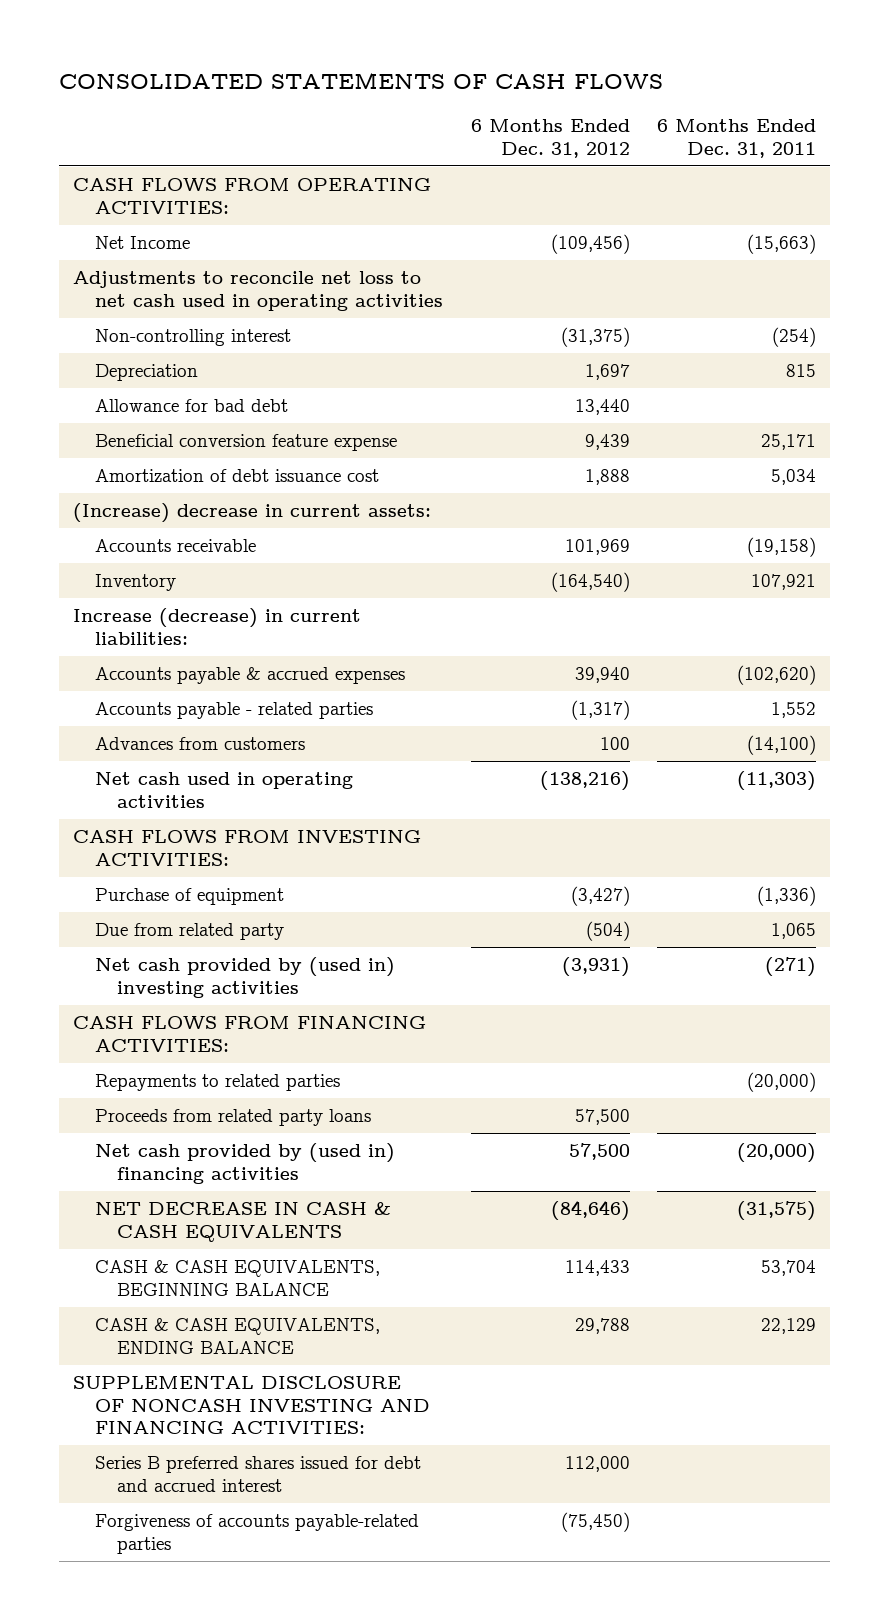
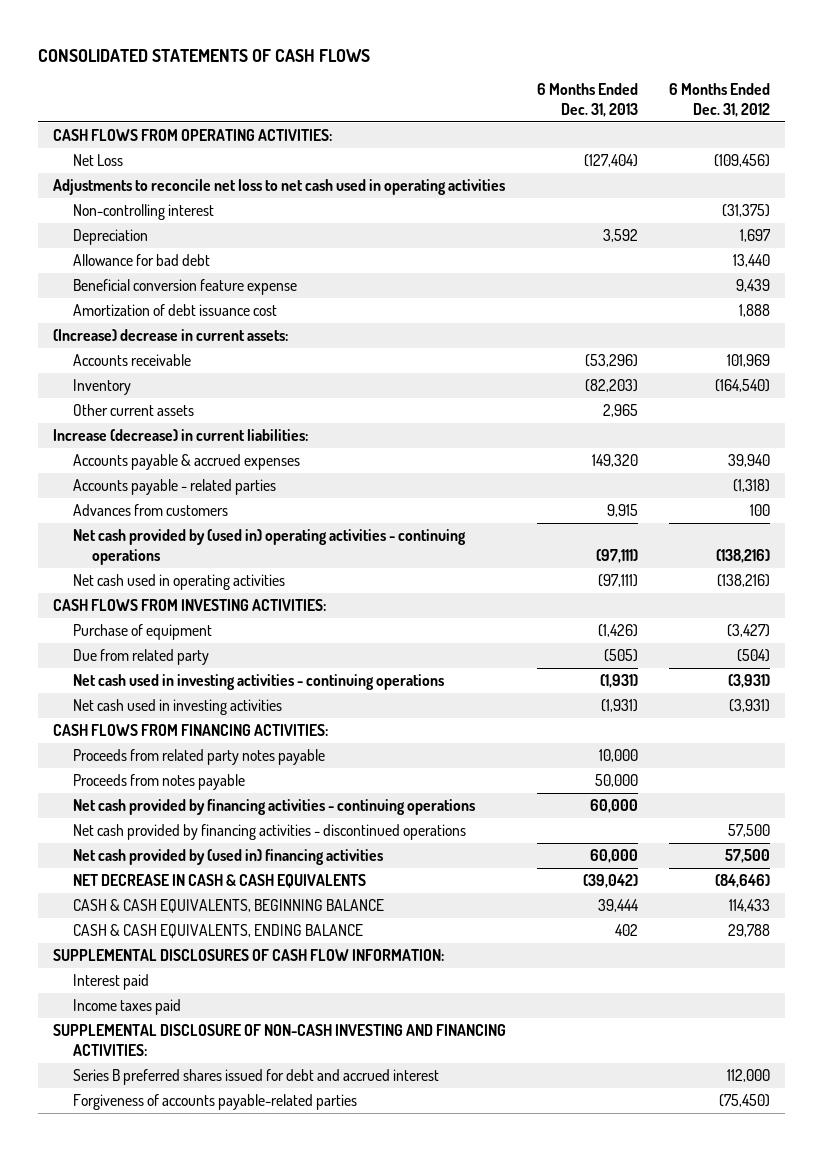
[657,119,817,158] 6 Months Ended Dec. 31, 2011 -> none
none -> [536,82,638,117] 6 Months Ended Dec. 31, 2013
[95,236,191,250] Net Income -> [72,154,123,167] Net Loss
none -> [72,404,194,417] Other current assets
[570,700,630,721] (1,317) -> [732,479,770,493] (1,318)
none -> [72,529,466,565] Net cash provided by (used in) operating activities - continuing operations
[95,957,396,998] Net cash provided by (used in) investing activities -> [72,674,444,691] Net cash used in investing activities - continuing operations
none -> [72,699,282,716] Net cash used in investing activities
[95,1074,341,1092] Repayments to related parties -> none
none -> [72,749,325,766] Proceeds from related party notes payable
none -> [72,774,245,791] Proceeds from notes payable
none -> [72,799,475,816] Net cash provided by financing activities - continuing operations
[95,1109,372,1127] Proceeds from related party loans -> [72,824,466,841] Net cash provided by financing activities - discontinued operations
none -> [53,949,445,962] SUPPLEMENTAL DISCLOSURES OF CASH FLOW INFORMATION:
none -> [72,974,149,991] Interest paid
none -> [72,999,181,1016] Income taxes paid
[72,1376,431,1434] SUPPLEMENTAL DISCLOSURE OF NONCASH INVESTING AND FINANCING ACTIVITIES: -> [53,1024,507,1056] SUPPLEMENTAL DISCLOSURE OF NON-CASH INVESTING AND FINANCING ACTIVITIES:

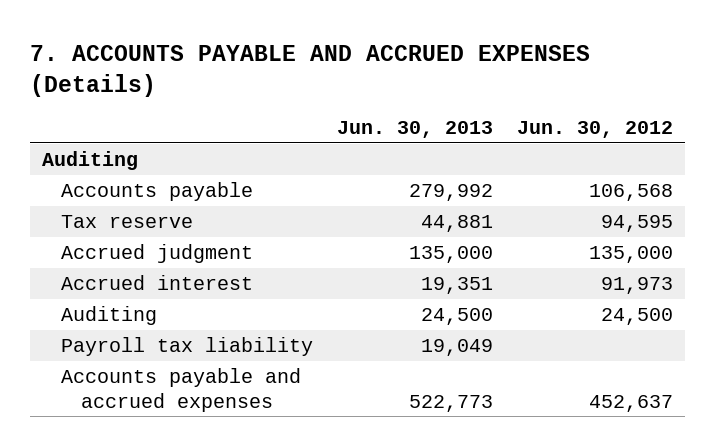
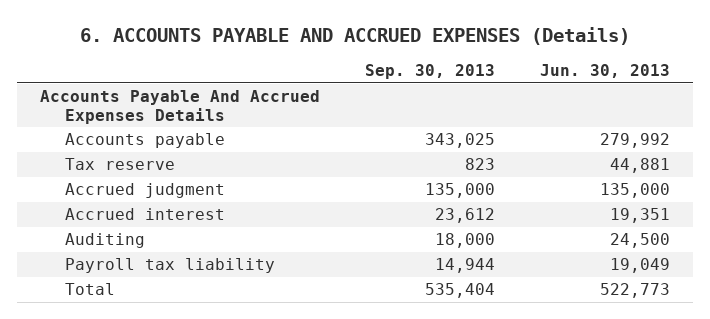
[29,44,590,98] 7. ACCOUNTS PAYABLE AND ACCRUED EXPENSES (Details) -> [79,26,630,45] 6. ACCOUNTS PAYABLE AND ACCRUED EXPENSES (Details)
[516,120,673,138] Jun. 30, 2012 -> none
none -> [364,64,495,80] Sep. 30, 2013
[41,150,138,170] Auditing -> [39,90,320,124] Accounts Payable And Accrued Expenses Details
[61,367,302,412] Accounts payable and accrued expenses -> [65,283,116,296] Total

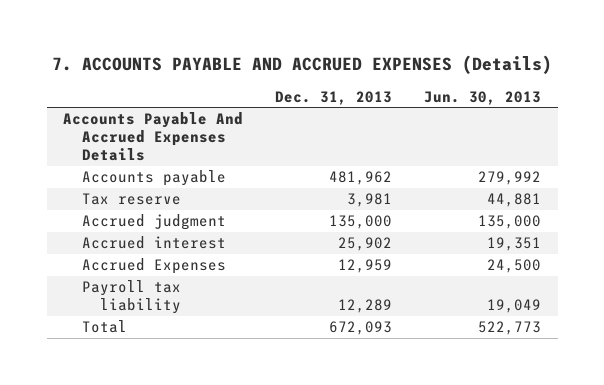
[79,26,630,45] 6. ACCOUNTS PAYABLE AND ACCRUED EXPENSES (Details) -> [52,55,553,75] 7. ACCOUNTS PAYABLE AND ACCRUED EXPENSES (Details)
[364,64,495,80] Sep. 30, 2013 -> none
none -> [275,90,393,105] Dec. 31, 2013
[65,233,146,249] Auditing -> [81,258,226,275] Accrued Expenses

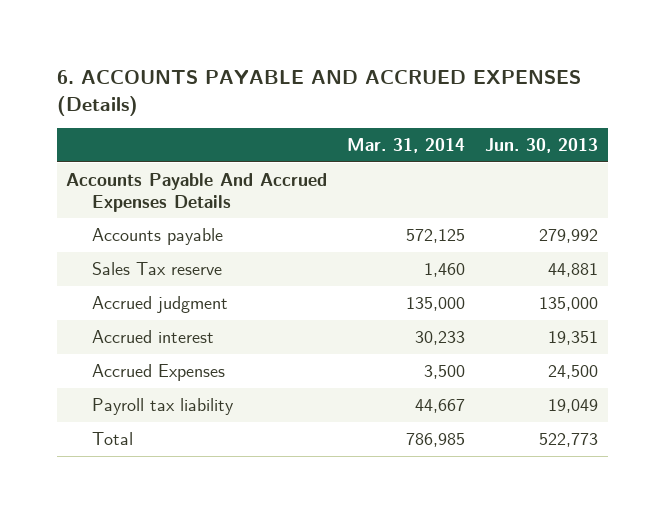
[52,55,553,75] 7. ACCOUNTS PAYABLE AND ACCRUED EXPENSES (Details) -> [56,68,581,116] 6. ACCOUNTS PAYABLE AND ACCRUED EXPENSES (Details)
[275,90,393,105] Dec. 31, 2013 -> none
none -> [347,138,466,154] Mar. 31, 2014
[81,193,181,206] Tax reserve -> [92,261,223,275] Sales Tax reserve

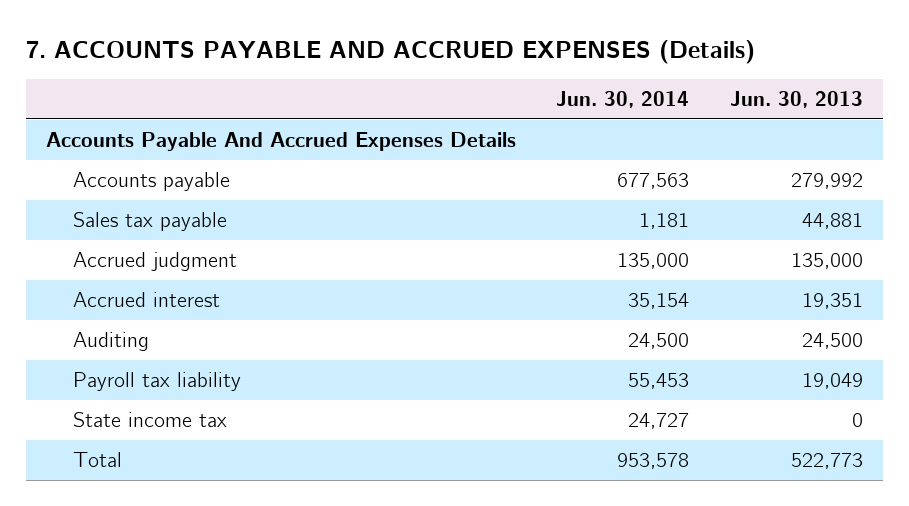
[56,68,581,116] 6. ACCOUNTS PAYABLE AND ACCRUED EXPENSES (Details) -> [26,40,756,65] 7. ACCOUNTS PAYABLE AND ACCRUED EXPENSES (Details)
[347,138,466,154] Mar. 31, 2014 -> none
none -> [556,90,690,108] Jun. 30, 2014
[92,261,223,275] Sales Tax reserve -> [73,212,228,232] Sales tax payable
[92,363,226,381] Accrued Expenses -> [73,332,150,352] Auditing
none -> [73,412,228,428] State income tax

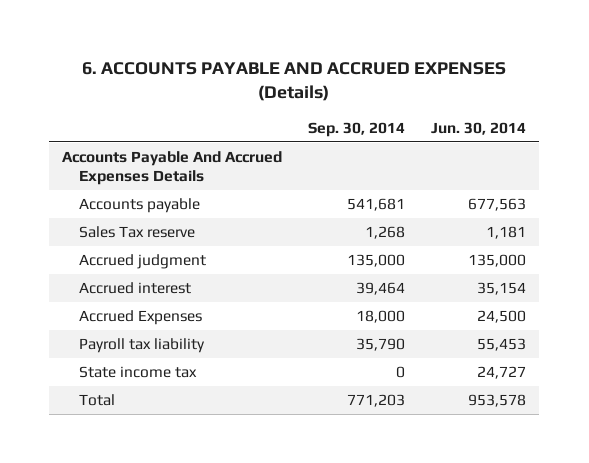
[26,40,756,65] 7. ACCOUNTS PAYABLE AND ACCRUED EXPENSES (Details) -> [82,61,507,101] 6. ACCOUNTS PAYABLE AND ACCRUED EXPENSES (Details)
[729,90,863,108] Jun. 30, 2013 -> none
none -> [308,121,406,137] Sep. 30, 2014
[73,212,228,232] Sales tax payable -> [79,226,196,239] Sales Tax reserve
[73,332,150,352] Auditing -> [79,310,203,326] Accrued Expenses

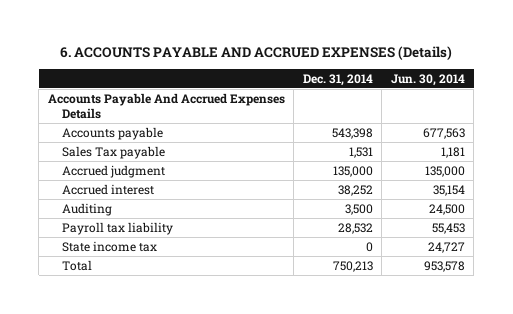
[308,121,406,137] Sep. 30, 2014 -> none
none -> [302,73,373,86] Dec. 31, 2014
[79,226,196,239] Sales Tax reserve -> [61,145,165,159] Sales Tax payable
[79,310,203,326] Accrued Expenses -> [61,202,112,216] Auditing

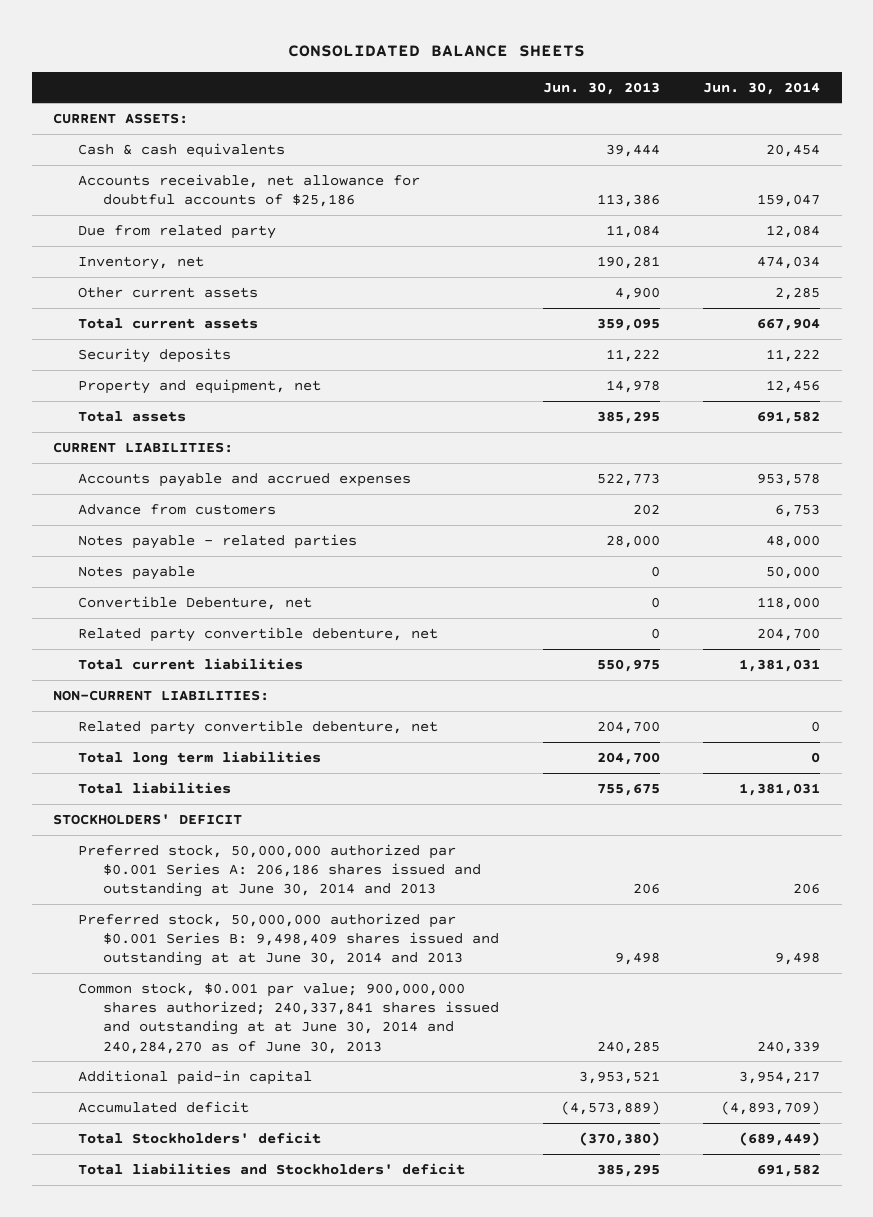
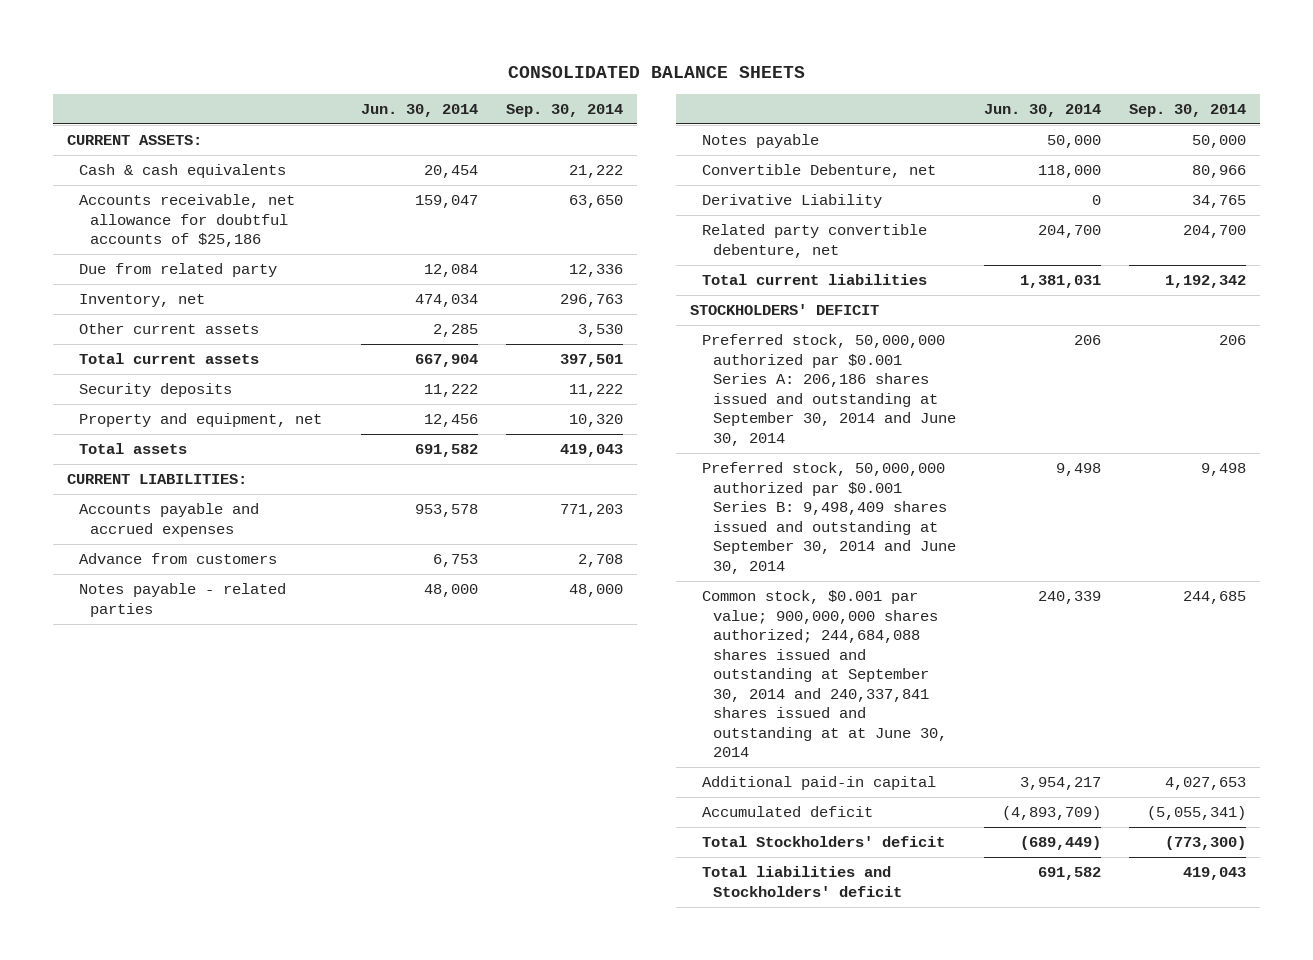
[542,81,660,95] Jun. 30, 2013 -> none
none -> [505,103,623,117] Sep. 30, 2014
none -> [701,194,882,209] Derivative Liability
[53,689,270,701] NON-CURRENT LIABILITIES: -> none
[78,719,439,735] Related party convertible debenture, net -> none
[78,750,322,766] Total long term liabilities -> none
[78,781,232,794] Total liabilities -> none
[78,843,482,898] Preferred stock, 50,000,000 authorized par $0.001 Series A: 206,186 shares issued and outstanding at June 30, 2014 and 2013 -> [701,334,956,446] Preferred stock, 50,000,000 authorized par $0.001 Series A: 206,186 shares issued and outstanding at September 30, 2014 and June 30, 2014
[78,912,500,967] Preferred stock, 50,000,000 authorized par $0.001 Series B: 9,498,409 shares issued and outstanding at at June 30, 2014 and 2013 -> [701,462,956,574] Preferred stock, 50,000,000 authorized par $0.001 Series B: 9,498,409 shares issued and outstanding at September 30, 2014 and June 30, 2014
[78,982,500,1054] Common stock, $0.001 par value; 900,000,000 shares authorized; 240,337,841 shares issued and outstanding at at June 30, 2014 and 240,284,270 as of June 30, 2013 -> [701,590,947,758] Common stock, $0.001 par value; 900,000,000 shares authorized; 244,684,088 shares issued and outstanding at September 30, 2014 and 240,337,841 shares issued and outstanding at at June 30, 2014

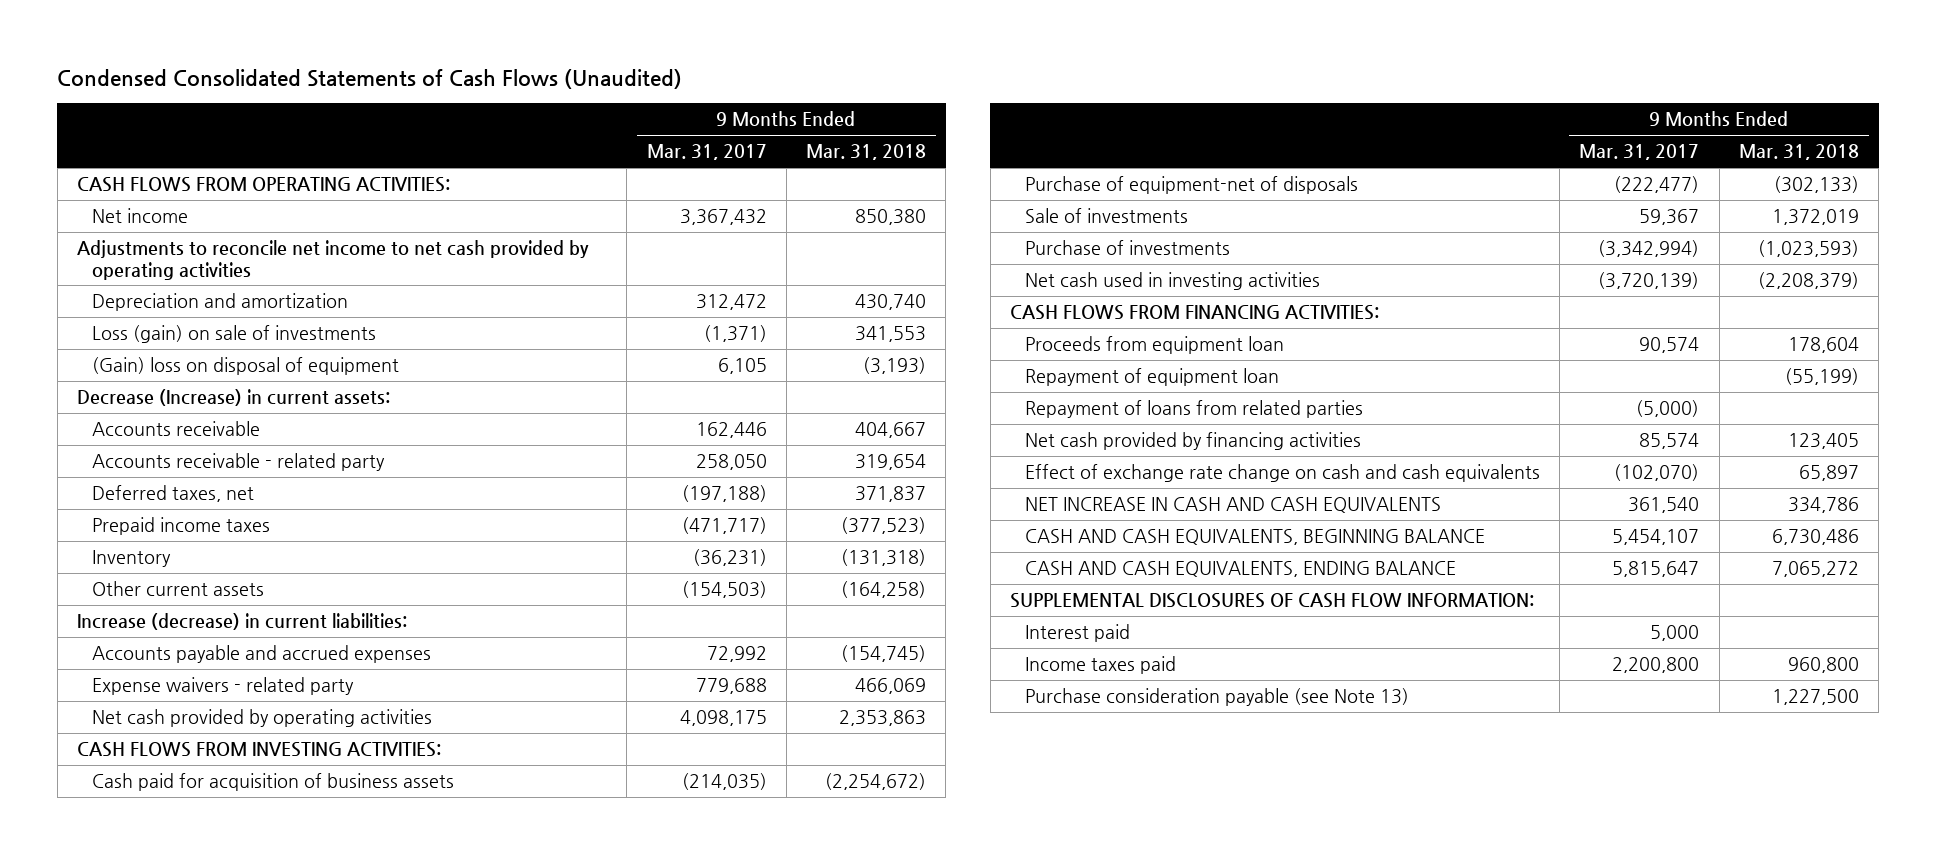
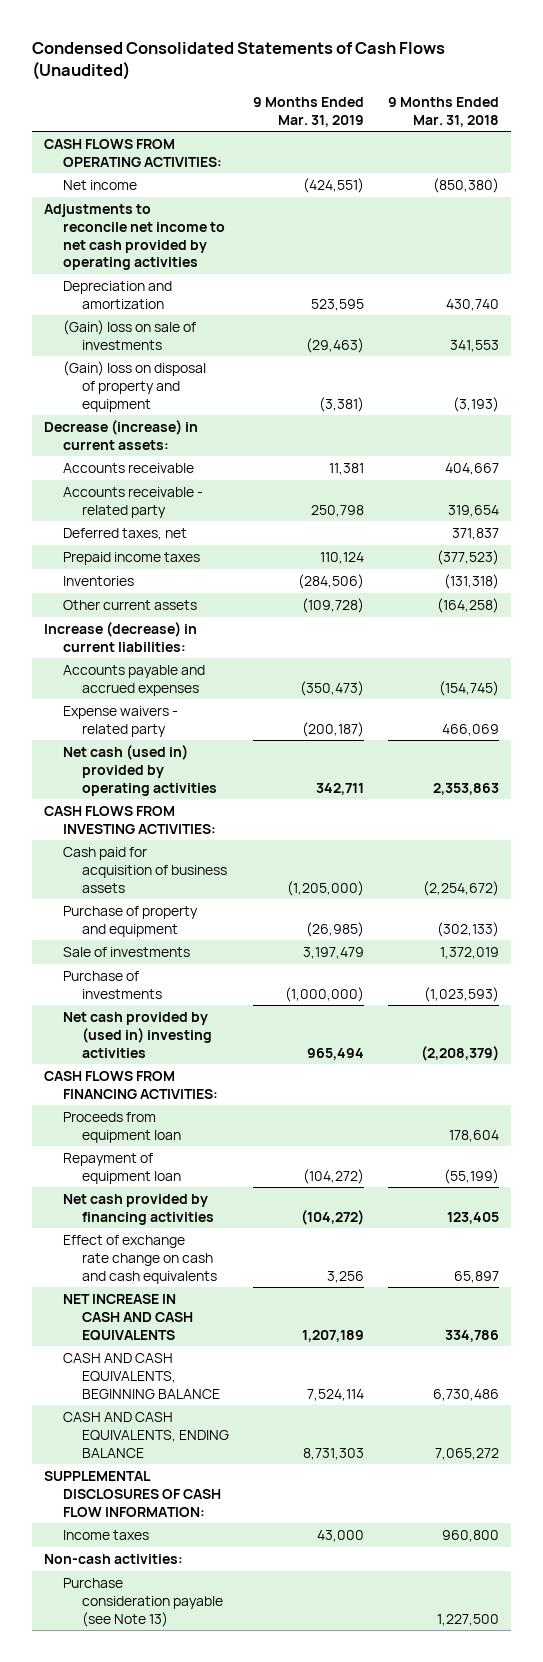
[646,144,767,161] Mar. 31, 2017 -> none
none -> [253,96,365,127] 9 Months Ended Mar. 31, 2019
[854,209,926,226] 850,380 -> [433,177,500,193] (850,380)
[92,325,377,344] Loss (gain) on sale of investments -> [63,319,197,350] (Gain) loss on sale of investments
[92,357,400,376] (Gain) loss on disposal of equipment -> [63,360,207,412] (Gain) loss on disposal of property and equipment
[77,389,391,407] Decrease (Increase) in current assets: -> [43,419,198,450] Decrease (increase) in current assets:
[92,550,172,568] Inventory -> [63,575,135,586] Inventories
[92,709,433,728] Net cash provided by operating activities -> [63,744,218,796] Net cash (used in) provided by operating activities
[1024,176,1358,195] Purchase of equipment-net of disposals -> [63,905,199,937] Purchase of property and equipment
[1024,272,1320,291] Net cash used in investing activities -> [63,1011,213,1058] Net cash provided by (used in) investing activities
[1024,400,1363,419] Repayment of loans from related parties -> none
[1024,624,1130,643] Interest paid -> none
[1024,656,1176,675] Income taxes paid -> [63,1529,150,1540] Income taxes
none -> [43,1553,183,1564] Non-cash activities:

